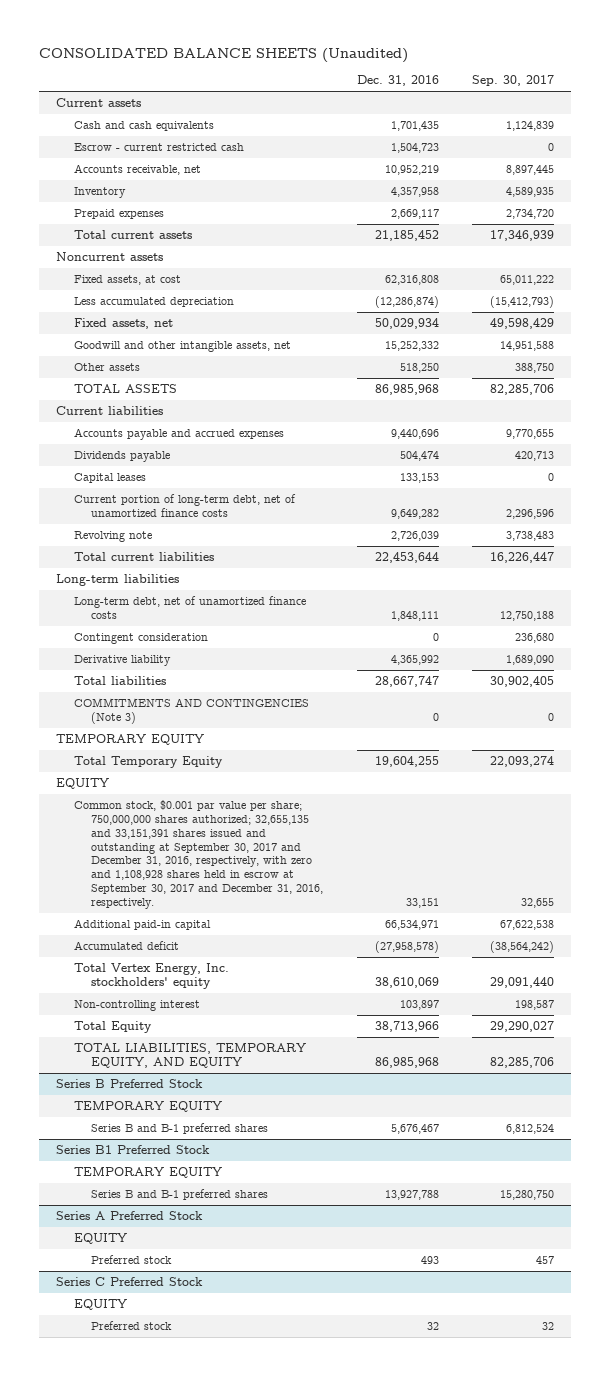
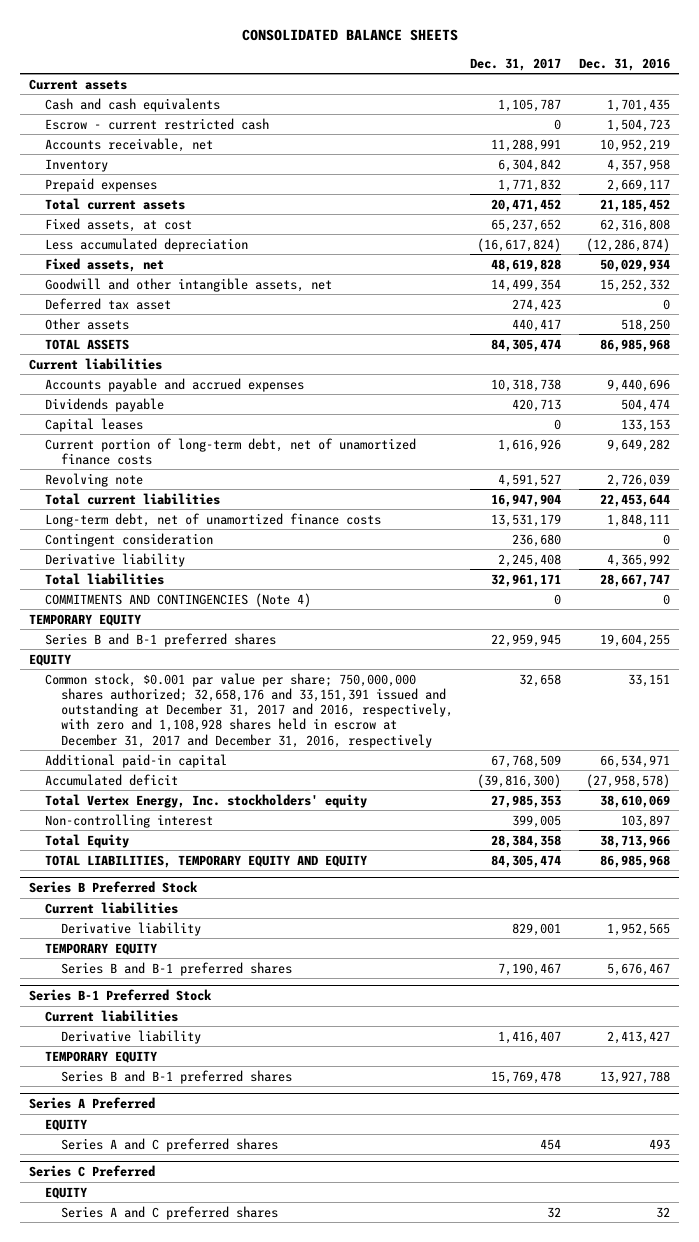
[39,47,409,63] CONSOLIDATED BALANCE SHEETS (Unaudited) -> [241,29,458,42] CONSOLIDATED BALANCE SHEETS
[472,75,555,87] Sep. 30, 2017 -> none
none -> [470,57,562,71] Dec. 31, 2017
[56,252,164,262] Noncurrent assets -> none
none -> [45,297,172,310] Deferred tax asset
[56,574,180,587] Long-term liabilities -> none
[73,698,309,724] COMMITMENTS AND CONTINGENCIES (Note 3) -> [45,592,312,607] COMMITMENTS AND CONTINGENCIES (Note 4)
[73,756,223,769] Total Temporary Equity -> [45,632,277,647] Series B and B-1 preferred shares
[73,800,324,910] Common stock, $0.001 par value per share; 750,000,000 shares authorized; 32,655,135 and 33,151,391 shares issued and outstanding at September 30, 2017 and December 31, 2016, respectively, with zero and 1,108,928 shares held in escrow at September 30, 2017 and December 31, 2016, respectively. -> [45,672,453,748] Common stock, $0.001 par value per share; 750,000,000 shares authorized; 32,658,176 and 33,151,391 issued and outstanding at December 31, 2017 and 2016, respectively, with zero and 1,108,928 shares held in escrow at December 31, 2017 and December 31, 2016, respectively
[73,1043,306,1068] TOTAL LIABILITIES, TEMPORARY EQUITY, AND EQUITY -> [45,854,368,868] TOTAL LIABILITIES, TEMPORARY EQUITY AND EQUITY
none -> [45,901,179,914] Current liabilities
none -> [60,921,201,936] Derivative liability
[56,1145,211,1155] Series B1 Preferred Stock -> [29,989,213,1002] Series B-1 Preferred Stock
none -> [45,1009,179,1022] Current liabilities
none -> [60,1029,201,1044] Derivative liability
[56,1211,204,1221] Series A Preferred Stock -> [29,1097,156,1110] Series A Preferred
[91,1255,173,1265] Preferred stock -> [60,1137,278,1152] Series A and C preferred shares
[56,1277,204,1287] Series C Preferred Stock -> [29,1165,156,1178] Series C Preferred
[91,1321,173,1331] Preferred stock -> [60,1205,278,1220] Series A and C preferred shares

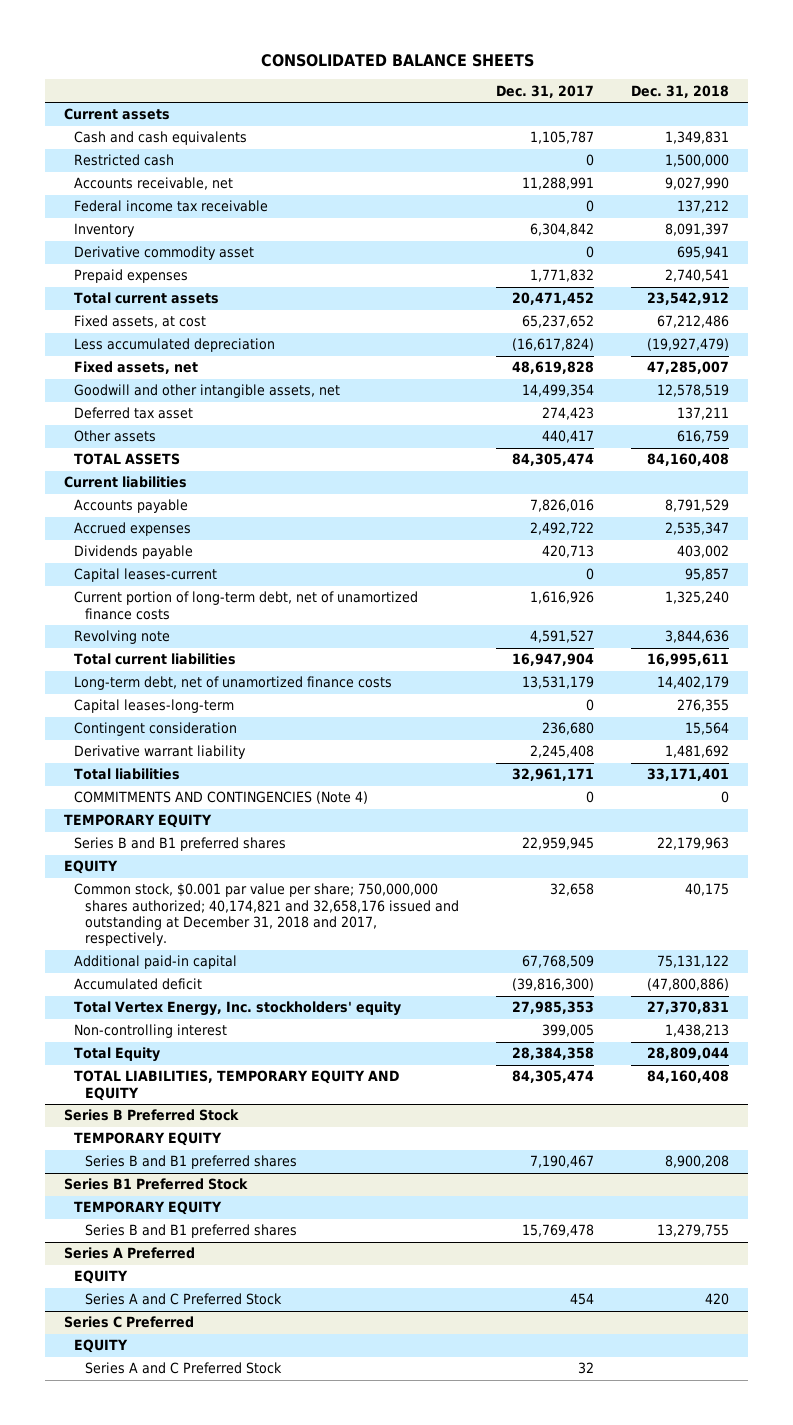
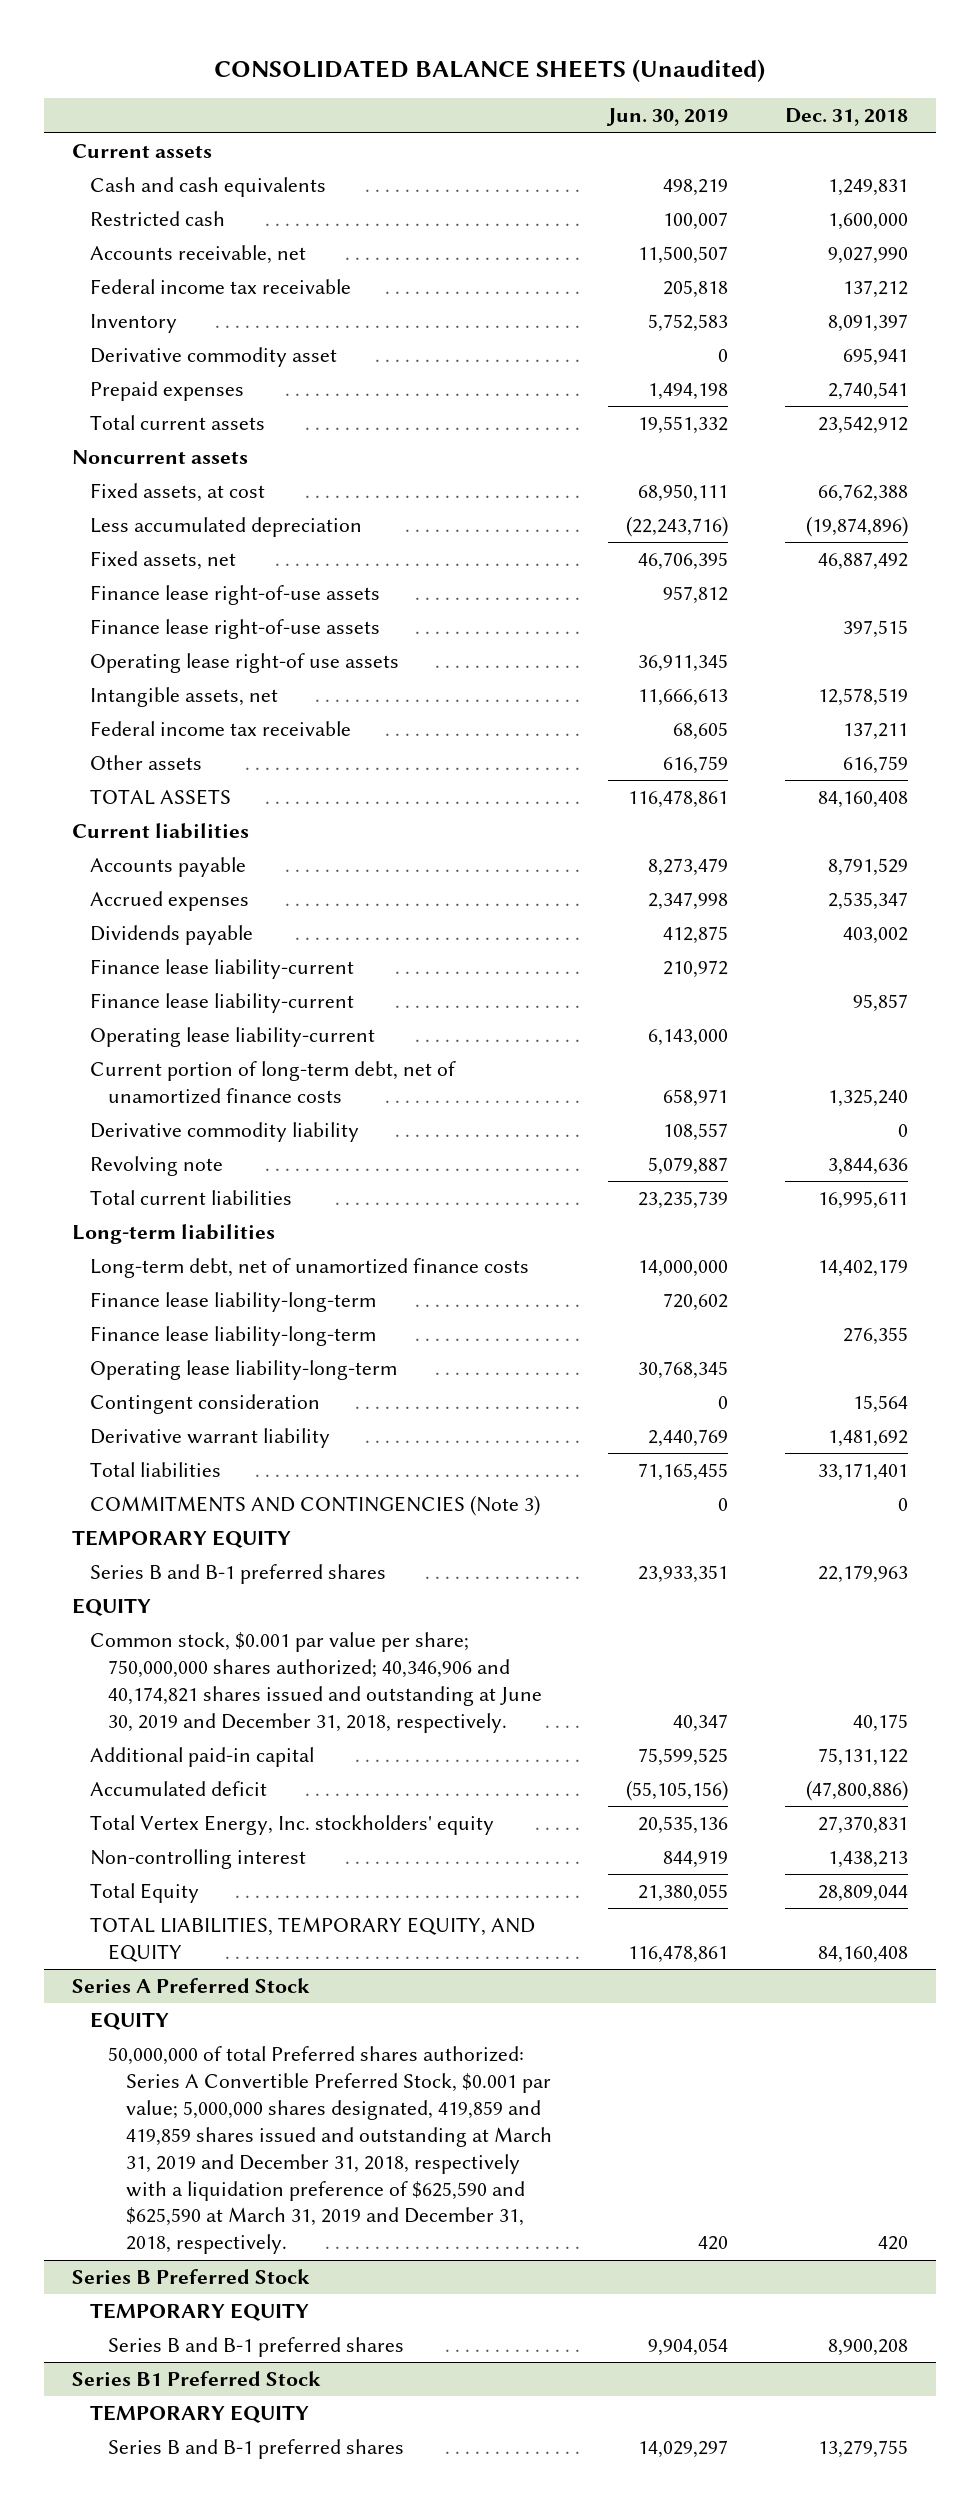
[260,54,534,68] CONSOLIDATED BALANCE SHEETS -> [214,58,766,82] CONSOLIDATED BALANCE SHEETS (Unaudited)
[496,84,595,98] Dec. 31, 2017 -> none
none -> [606,108,729,127] Jun. 30, 2019
[665,131,730,145] 1,349,831 -> [828,179,909,197] 1,249,831
[665,154,730,168] 1,500,000 -> [828,213,909,231] 1,600,000
none -> [71,450,248,465] Noncurrent assets
[657,315,730,329] 67,212,486 -> [818,484,909,503] 66,762,388
[647,338,730,352] (19,927,479) -> [806,516,909,538] (19,874,896)
[647,361,730,375] 47,285,007 -> [818,552,909,571] 46,887,492
none -> [89,585,380,606] Finance lease right-of-use assets
none -> [89,619,380,640] Finance lease right-of-use assets
none -> [89,653,399,674] Operating lease right-of use assets
[74,384,341,399] Goodwill and other intangible assets, net -> [89,687,278,708] Intangible assets, net
[74,407,194,420] Deferred tax asset -> [89,721,351,737] Federal income tax receivable
none -> [89,959,354,980] Finance lease liability-current
[74,568,218,583] Capital leases-current -> [89,993,354,1014] Finance lease liability-current
none -> [89,1027,375,1048] Operating lease liability-current
none -> [89,1122,359,1143] Derivative commodity liability
none -> [71,1224,275,1245] Long-term liabilities
none -> [89,1292,376,1313] Finance lease liability-long-term
[74,699,235,714] Capital leases-long-term -> [89,1326,376,1347] Finance lease liability-long-term
none -> [89,1360,397,1381] Operating lease liability-long-term
[74,791,369,805] COMMITMENTS AND CONTINGENCIES (Note 4) -> [89,1495,540,1517] COMMITMENTS AND CONTINGENCIES (Note 3)
[74,837,287,852] Series B and B1 preferred shares -> [89,1564,386,1585] Series B and B-1 preferred shares
[74,883,459,947] Common stock, $0.001 par value per share; 750,000,000 shares authorized; 40,174,821 and 32,658,176 issued and outstanding at December 31, 2018 and 2017, respectively. -> [89,1632,542,1733] Common stock, $0.001 par value per share; 750,000,000 shares authorized; 40,346,906 and 40,174,821 shares issued and outstanding at June 30, 2019 and December 31, 2018, respectively.
[74,1070,400,1101] TOTAL LIABILITIES, TEMPORARY EQUITY AND EQUITY -> [89,1917,535,1963] TOTAL LIABILITIES, TEMPORARY EQUITY, AND EQUITY
none -> [71,1978,310,1994] Series A Preferred Stock
none -> [89,2012,169,2031] EQUITY
none -> [107,2046,552,2255] 50,000,000 of total Preferred shares authorized: Series A Convertible Preferred Stock, $0.001 par value; 5,000,000 shares designated, 419,859 and 419,859 shares issued and outstanding at March 31, 2019 and December 31, 2018, respectively with a liquidation preference of $625,590 and $625,590 at March 31, 2019 and December 31, 2018, respectively.
[84,1155,297,1170] Series B and B1 preferred shares -> [107,2337,404,2358] Series B and B-1 preferred shares
[63,1247,195,1260] Series A Preferred -> none
[74,1270,129,1285] EQUITY -> none
[84,1293,282,1306] Series A and C Preferred Stock -> none
[63,1316,194,1329] Series C Preferred -> none
[74,1339,129,1354] EQUITY -> none
[84,1362,282,1375] Series A and C Preferred Stock -> none
[84,1224,297,1239] Series B and B1 preferred shares -> [107,2439,404,2460] Series B and B-1 preferred shares

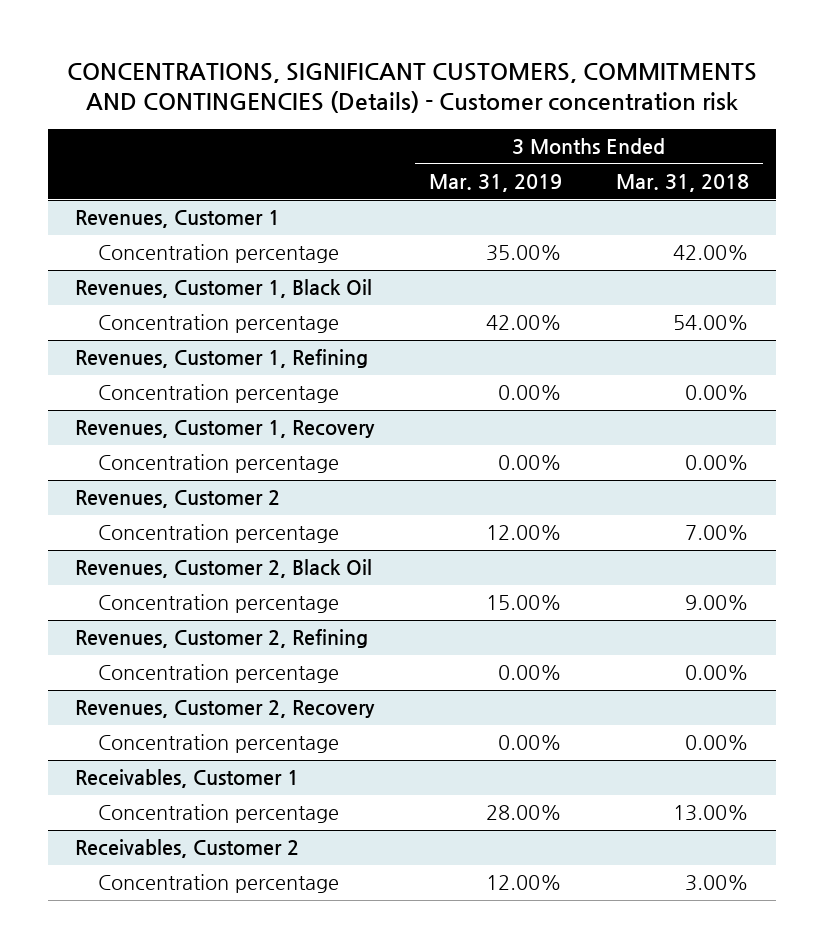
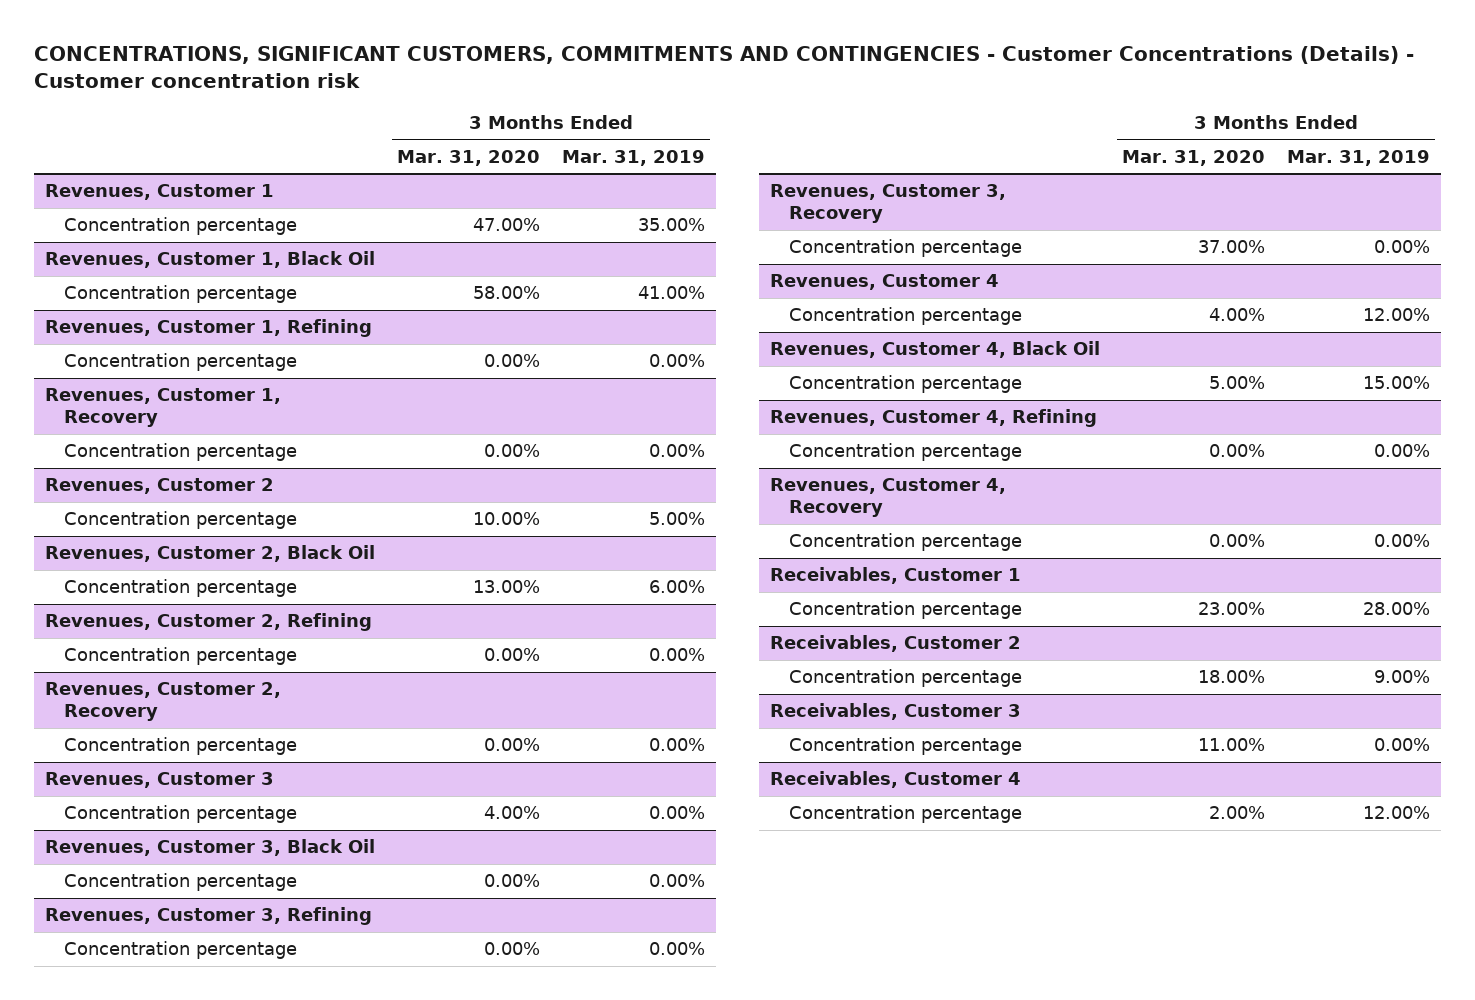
[67,62,758,113] CONCENTRATIONS, SIGNIFICANT CUSTOMERS, COMMITMENTS AND CONTINGENCIES (Details) - Customer concentration risk -> [34,46,1415,89] CONCENTRATIONS, SIGNIFICANT CUSTOMERS, COMMITMENTS AND CONTINGENCIES - Customer Concentrations (Details) - Customer concentration risk
[616,173,750,192] Mar. 31, 2018 -> none
none -> [397,149,541,166] Mar. 31, 2020
[485,315,562,331] 42.00% -> [637,286,705,300] 41.00%
[485,525,562,541] 12.00% -> [648,512,705,526] 5.00%
[485,595,562,611] 15.00% -> [648,580,705,594] 6.00%
none -> [45,772,275,789] Revenues, Customer 3
none -> [63,805,297,824] Concentration percentage
none -> [45,839,376,857] Revenues, Customer 3, Black Oil
none -> [63,873,297,892] Concentration percentage
none -> [45,907,373,926] Revenues, Customer 3, Refining
none -> [63,941,297,960] Concentration percentage
none -> [770,184,1007,224] Revenues, Customer 3, Recovery
none -> [788,239,1022,258] Concentration percentage
none -> [770,274,1000,291] Revenues, Customer 4
none -> [788,307,1022,326] Concentration percentage
none -> [770,341,1101,359] Revenues, Customer 4, Black Oil
none -> [788,375,1022,394] Concentration percentage
none -> [770,409,1098,428] Revenues, Customer 4, Refining
none -> [788,443,1022,462] Concentration percentage
none -> [770,478,1007,518] Revenues, Customer 4, Recovery
none -> [788,533,1022,552] Concentration percentage
none -> [788,669,1022,688] Concentration percentage
none -> [770,703,1022,721] Receivables, Customer 3
none -> [788,737,1022,756] Concentration percentage
none -> [770,771,1022,789] Receivables, Customer 4

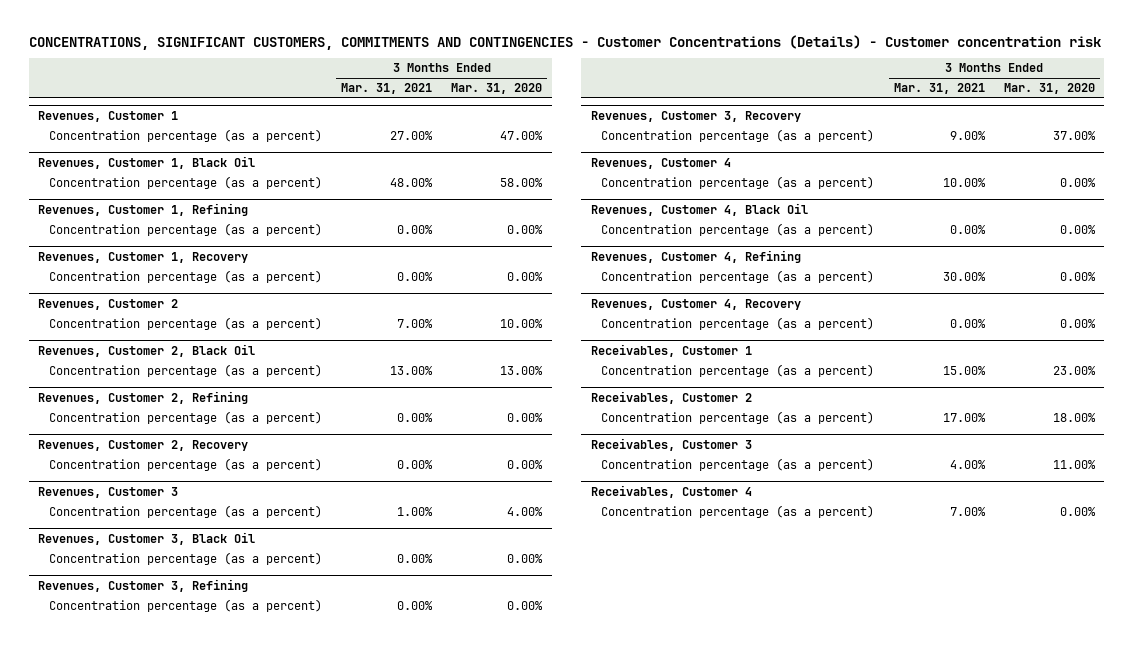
[561,149,705,166] Mar. 31, 2019 -> none
none -> [341,83,433,95] Mar. 31, 2021
[63,217,297,236] Concentration percentage -> [48,129,322,143] Concentration percentage (as a percent)
[63,285,297,304] Concentration percentage -> [48,176,322,190] Concentration percentage (as a percent)
[63,353,297,372] Concentration percentage -> [48,223,322,237] Concentration percentage (as a percent)
[63,443,297,462] Concentration percentage -> [48,270,322,284] Concentration percentage (as a percent)
[63,511,297,530] Concentration percentage -> [48,317,322,331] Concentration percentage (as a percent)
[63,579,297,598] Concentration percentage -> [48,364,322,378] Concentration percentage (as a percent)
[63,647,297,666] Concentration percentage -> [48,411,322,425] Concentration percentage (as a percent)
[63,737,297,756] Concentration percentage -> [48,458,322,472] Concentration percentage (as a percent)
[63,805,297,824] Concentration percentage -> [48,505,322,519] Concentration percentage (as a percent)
[63,873,297,892] Concentration percentage -> [48,552,322,566] Concentration percentage (as a percent)
[63,941,297,960] Concentration percentage -> [48,599,322,613] Concentration percentage (as a percent)
[788,239,1022,258] Concentration percentage -> [601,129,875,143] Concentration percentage (as a percent)
[788,307,1022,326] Concentration percentage -> [601,176,875,190] Concentration percentage (as a percent)
[1209,308,1266,322] 4.00% -> [1059,178,1096,188] 0.00%
[788,375,1022,394] Concentration percentage -> [601,223,875,237] Concentration percentage (as a percent)
[1209,376,1266,390] 5.00% -> [1059,225,1096,235] 0.00%
[788,443,1022,462] Concentration percentage -> [601,270,875,284] Concentration percentage (as a percent)
[788,533,1022,552] Concentration percentage -> [601,317,875,331] Concentration percentage (as a percent)
[788,601,1022,620] Concentration percentage -> [601,364,875,378] Concentration percentage (as a percent)
[788,669,1022,688] Concentration percentage -> [601,411,875,425] Concentration percentage (as a percent)
[788,737,1022,756] Concentration percentage -> [601,458,875,472] Concentration percentage (as a percent)
[788,805,1022,824] Concentration percentage -> [601,505,875,519] Concentration percentage (as a percent)
[1209,806,1266,820] 2.00% -> [1059,507,1096,517] 0.00%

